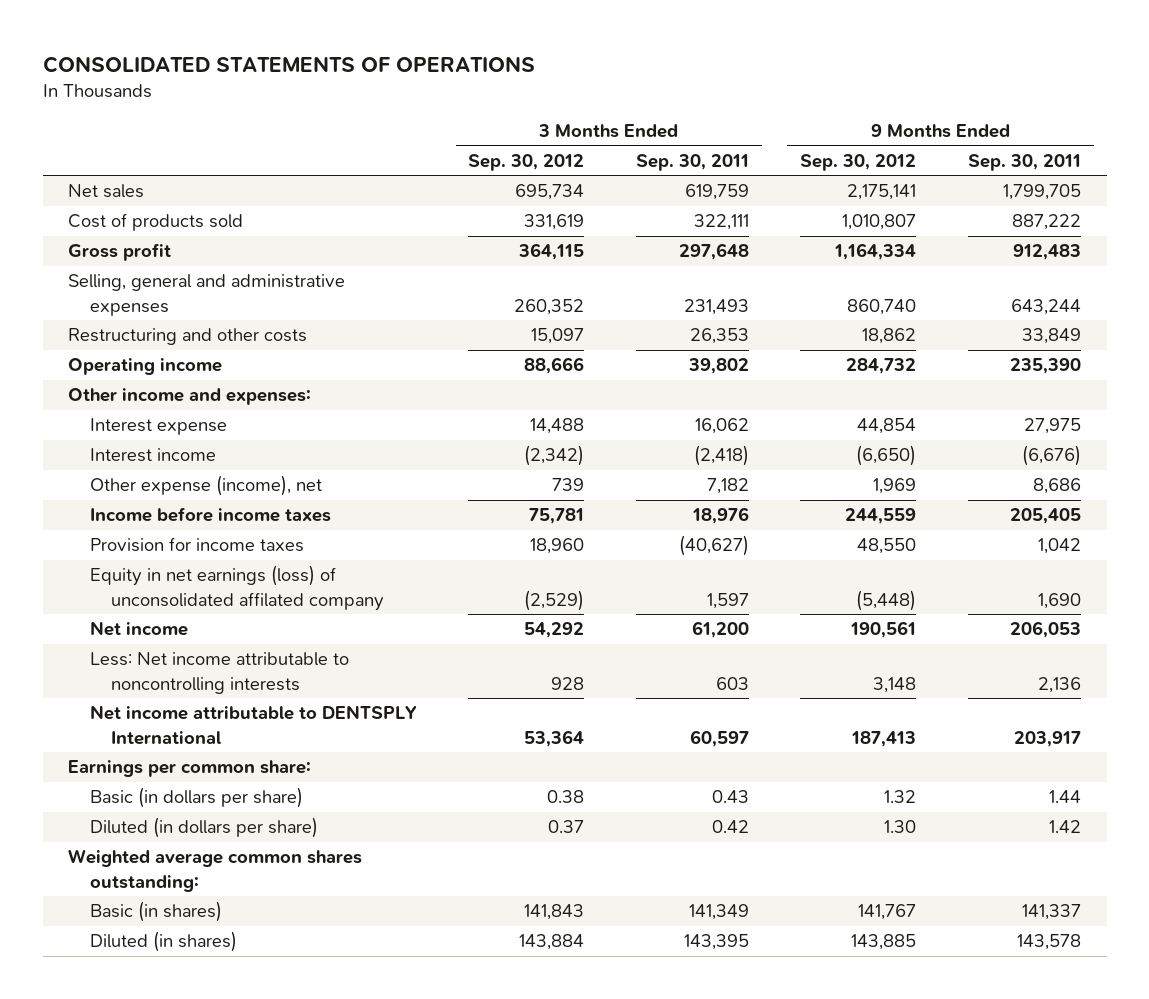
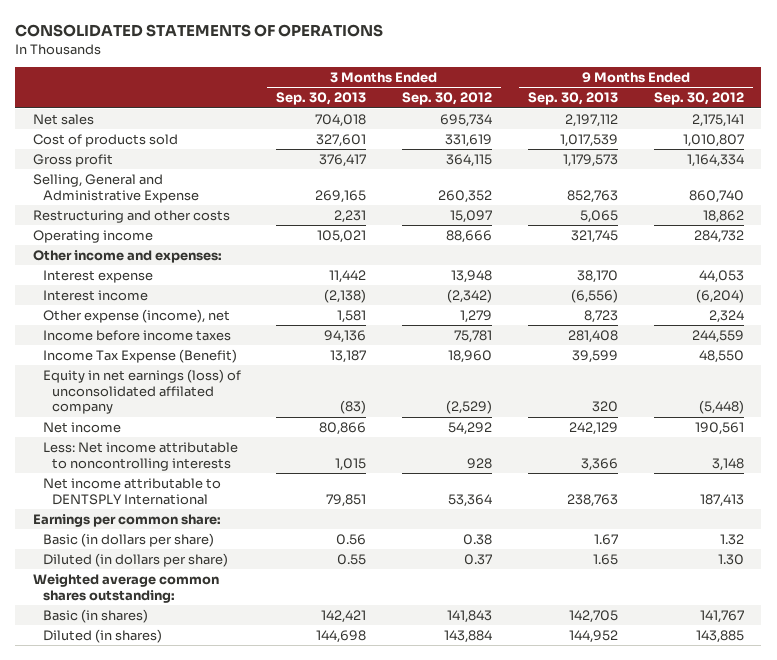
[635,153,749,171] Sep. 30, 2011 -> none
[967,153,1081,171] Sep. 30, 2011 -> none
none -> [276,92,367,106] Sep. 30, 2013
none -> [527,92,618,106] Sep. 30, 2013
[68,274,346,316] Selling, general and administrative expenses -> [33,174,199,203] Selling, General and Administrative Expense
[530,418,585,435] 14,488 -> [451,270,493,284] 13,948
[857,418,917,435] 44,854 -> [698,270,744,284] 44,053
[856,445,917,467] (6,650) -> [695,289,744,304] (6,204)
[552,478,585,492] 739 -> [460,310,493,324] 1,279
[873,478,917,495] 1,969 -> [708,310,744,324] 2,324
[89,537,304,553] Provision for income taxes -> [42,349,237,364] Income Tax Expense (Benefit)

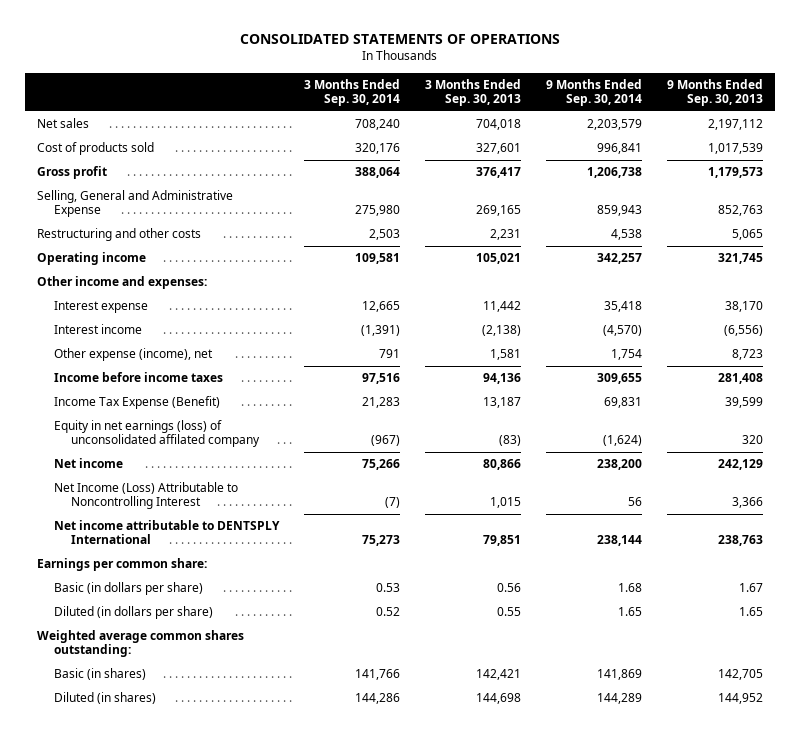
[402,92,493,106] Sep. 30, 2012 -> none
[653,92,744,106] Sep. 30, 2012 -> none
none -> [304,78,401,107] 3 Months Ended Sep. 30, 2014
none -> [545,78,642,107] 9 Months Ended Sep. 30, 2014
[42,442,238,471] Less: Net income attributable to noncontrolling interests -> [54,482,239,510] Net Income (Loss) Attributable to Noncontrolling Interest

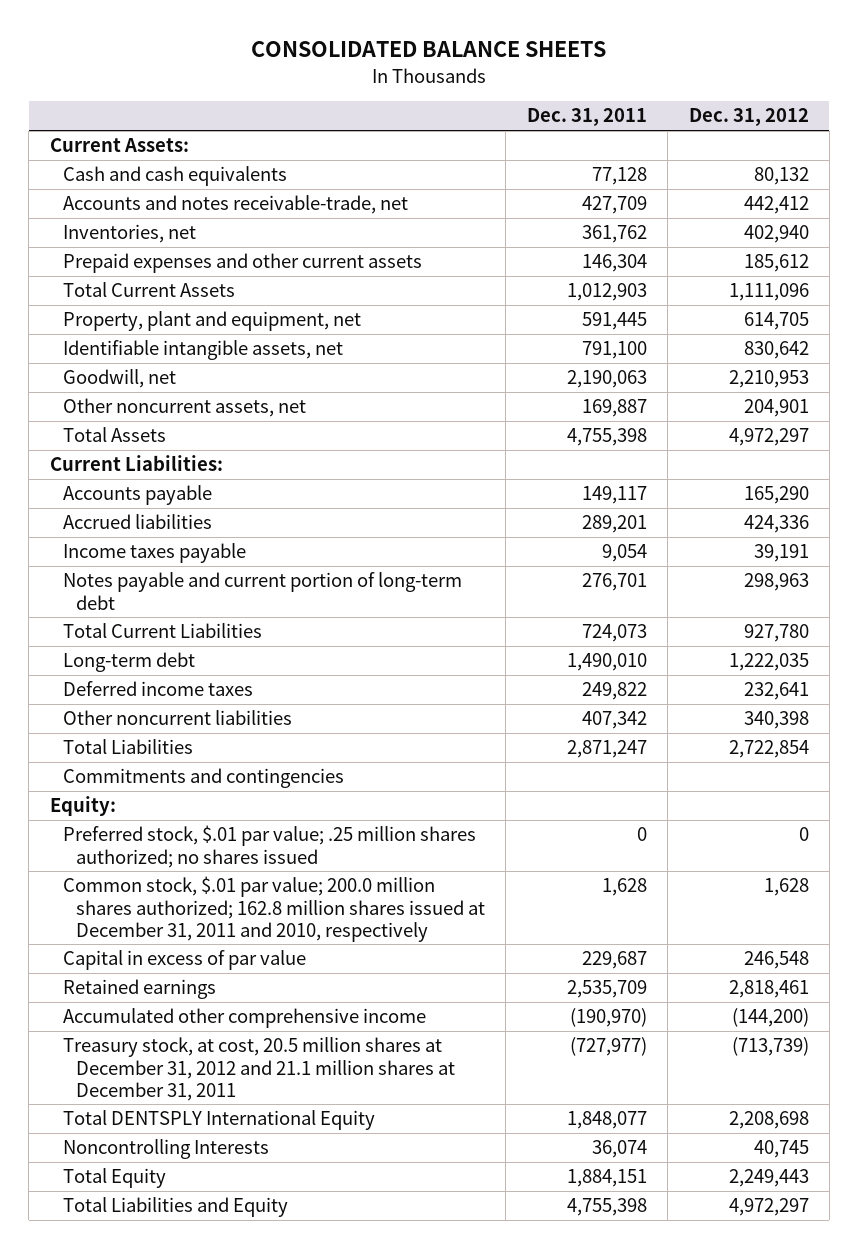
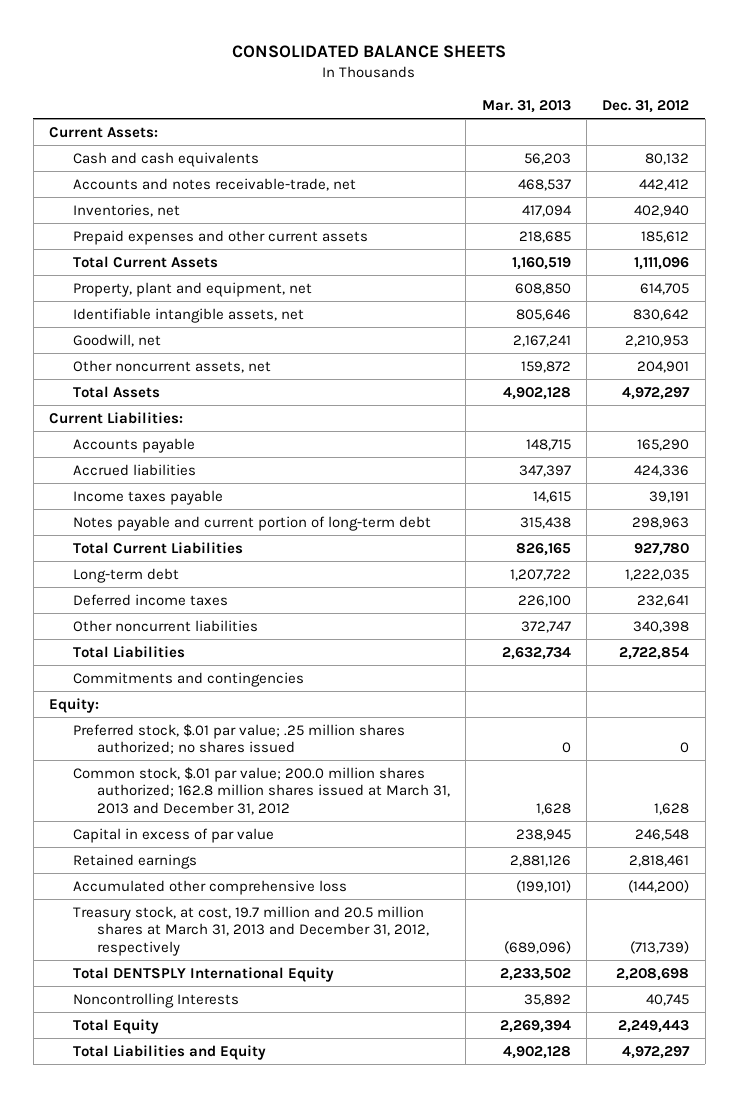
[526,108,647,127] Dec. 31, 2011 -> none
none -> [481,100,571,114] Mar. 31, 2013
[62,876,485,942] Common stock, $.01 par value; 200.0 million shares authorized; 162.8 million shares issued at December 31, 2011 and 2010, respectively -> [73,766,451,815] Common stock, $.01 par value; 200.0 million shares authorized; 162.8 million shares issued at March 31, 2013 and December 31, 2012
[62,1008,426,1029] Accumulated other comprehensive income -> [73,879,348,895] Accumulated other comprehensive loss
[62,1037,455,1101] Treasury stock, at cost, 20.5 million shares at December 31, 2012 and 21.1 million shares at December 31, 2011 -> [73,905,430,956] Treasury stock, at cost, 19.7 million and 20.5 million shares at March 31, 2013 and December 31, 2012, respectively

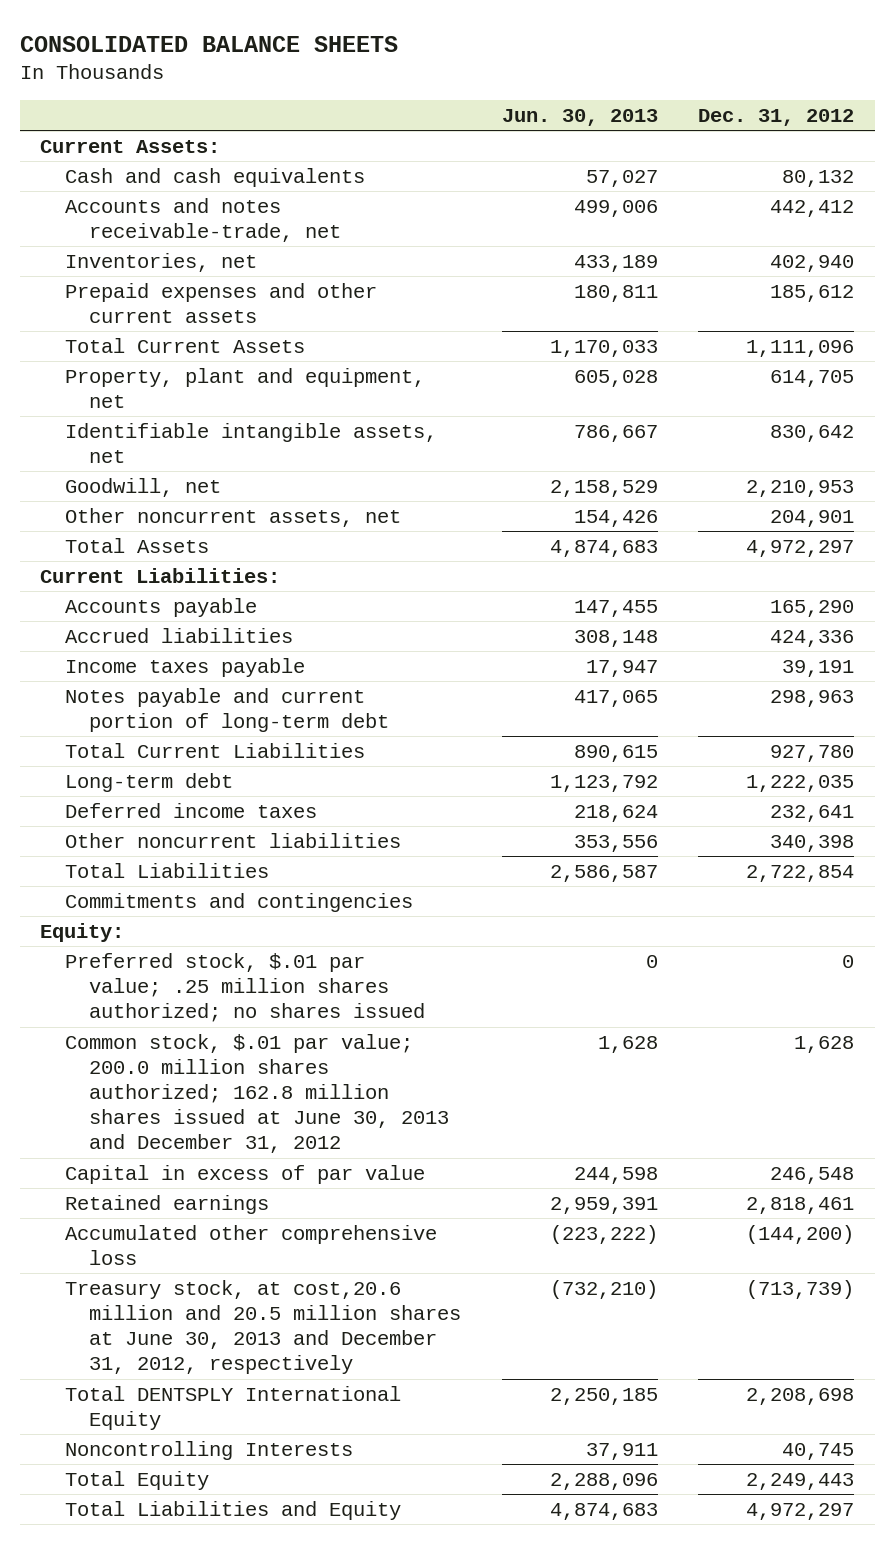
[481,100,571,114] Mar. 31, 2013 -> none
none -> [501,108,658,126] Jun. 30, 2013
[73,766,451,815] Common stock, $.01 par value; 200.0 million shares authorized; 162.8 million shares issued at March 31, 2013 and December 31, 2012 -> [64,1033,450,1154] Common stock, $.01 par value; 200.0 million shares authorized; 162.8 million shares issued at June 30, 2013 and December 31, 2012
[73,905,430,956] Treasury stock, at cost, 19.7 million and 20.5 million shares at March 31, 2013 and December 31, 2012, respectively -> [64,1279,462,1375] Treasury stock, at cost,20.6 million and 20.5 million shares at June 30, 2013 and December 31, 2012, respectively

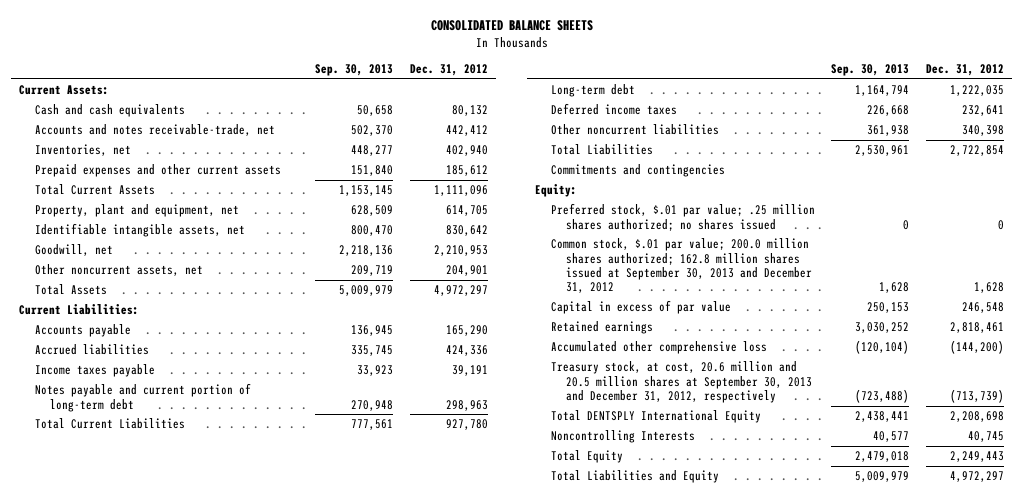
[501,108,658,126] Jun. 30, 2013 -> none
none -> [315,64,394,77] Sep. 30, 2013
[64,1033,450,1154] Common stock, $.01 par value; 200.0 million shares authorized; 162.8 million shares issued at June 30, 2013 and December 31, 2012 -> [550,238,813,294] Common stock, $.01 par value; 200.0 million shares authorized; 162.8 million shares issued at September 30, 2013 and December 31, 2012
[64,1279,462,1375] Treasury stock, at cost,20.6 million and 20.5 million shares at June 30, 2013 and December 31, 2012, respectively -> [550,361,813,404] Treasury stock, at cost, 20.6 million and 20.5 million shares at September 30, 2013 and December 31, 2012, respectively

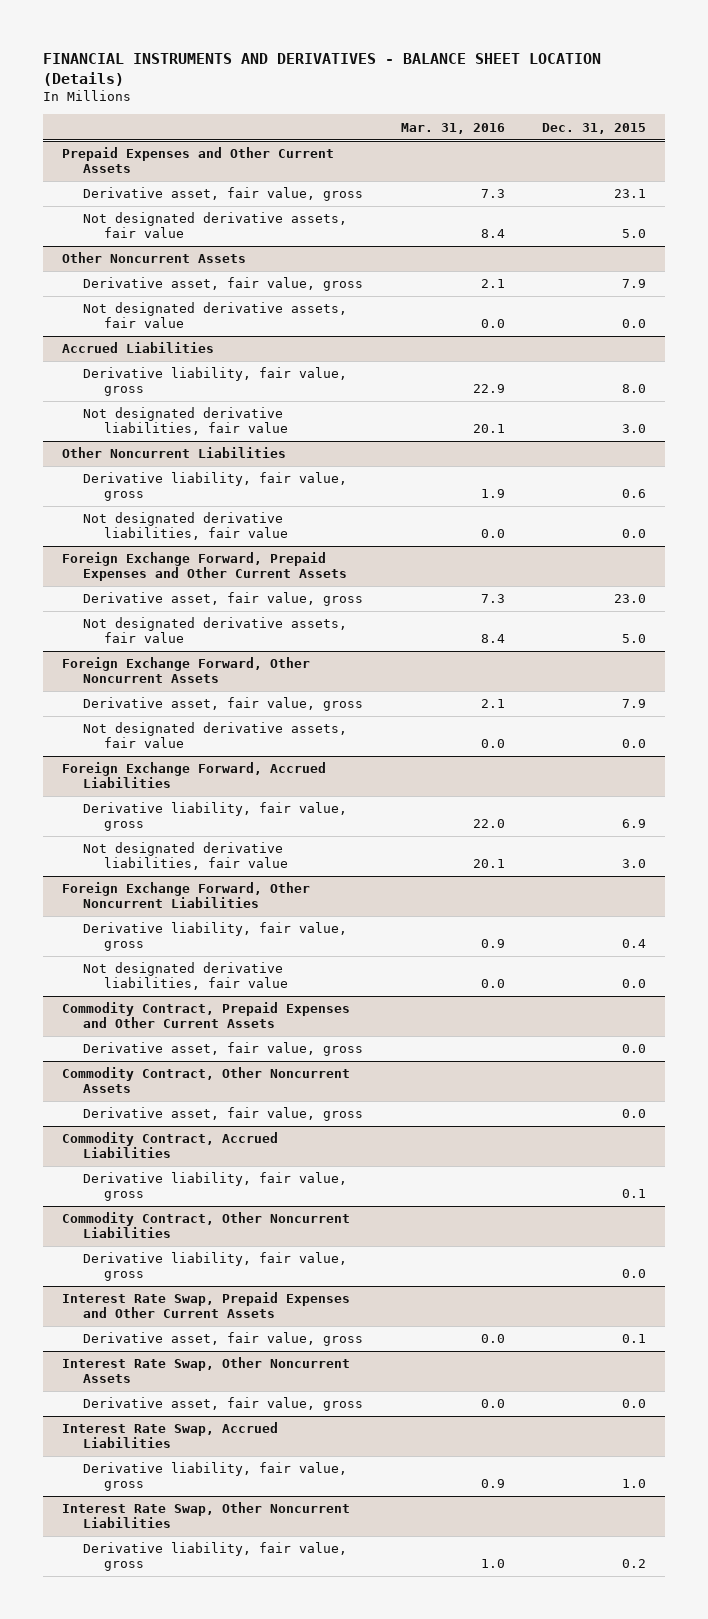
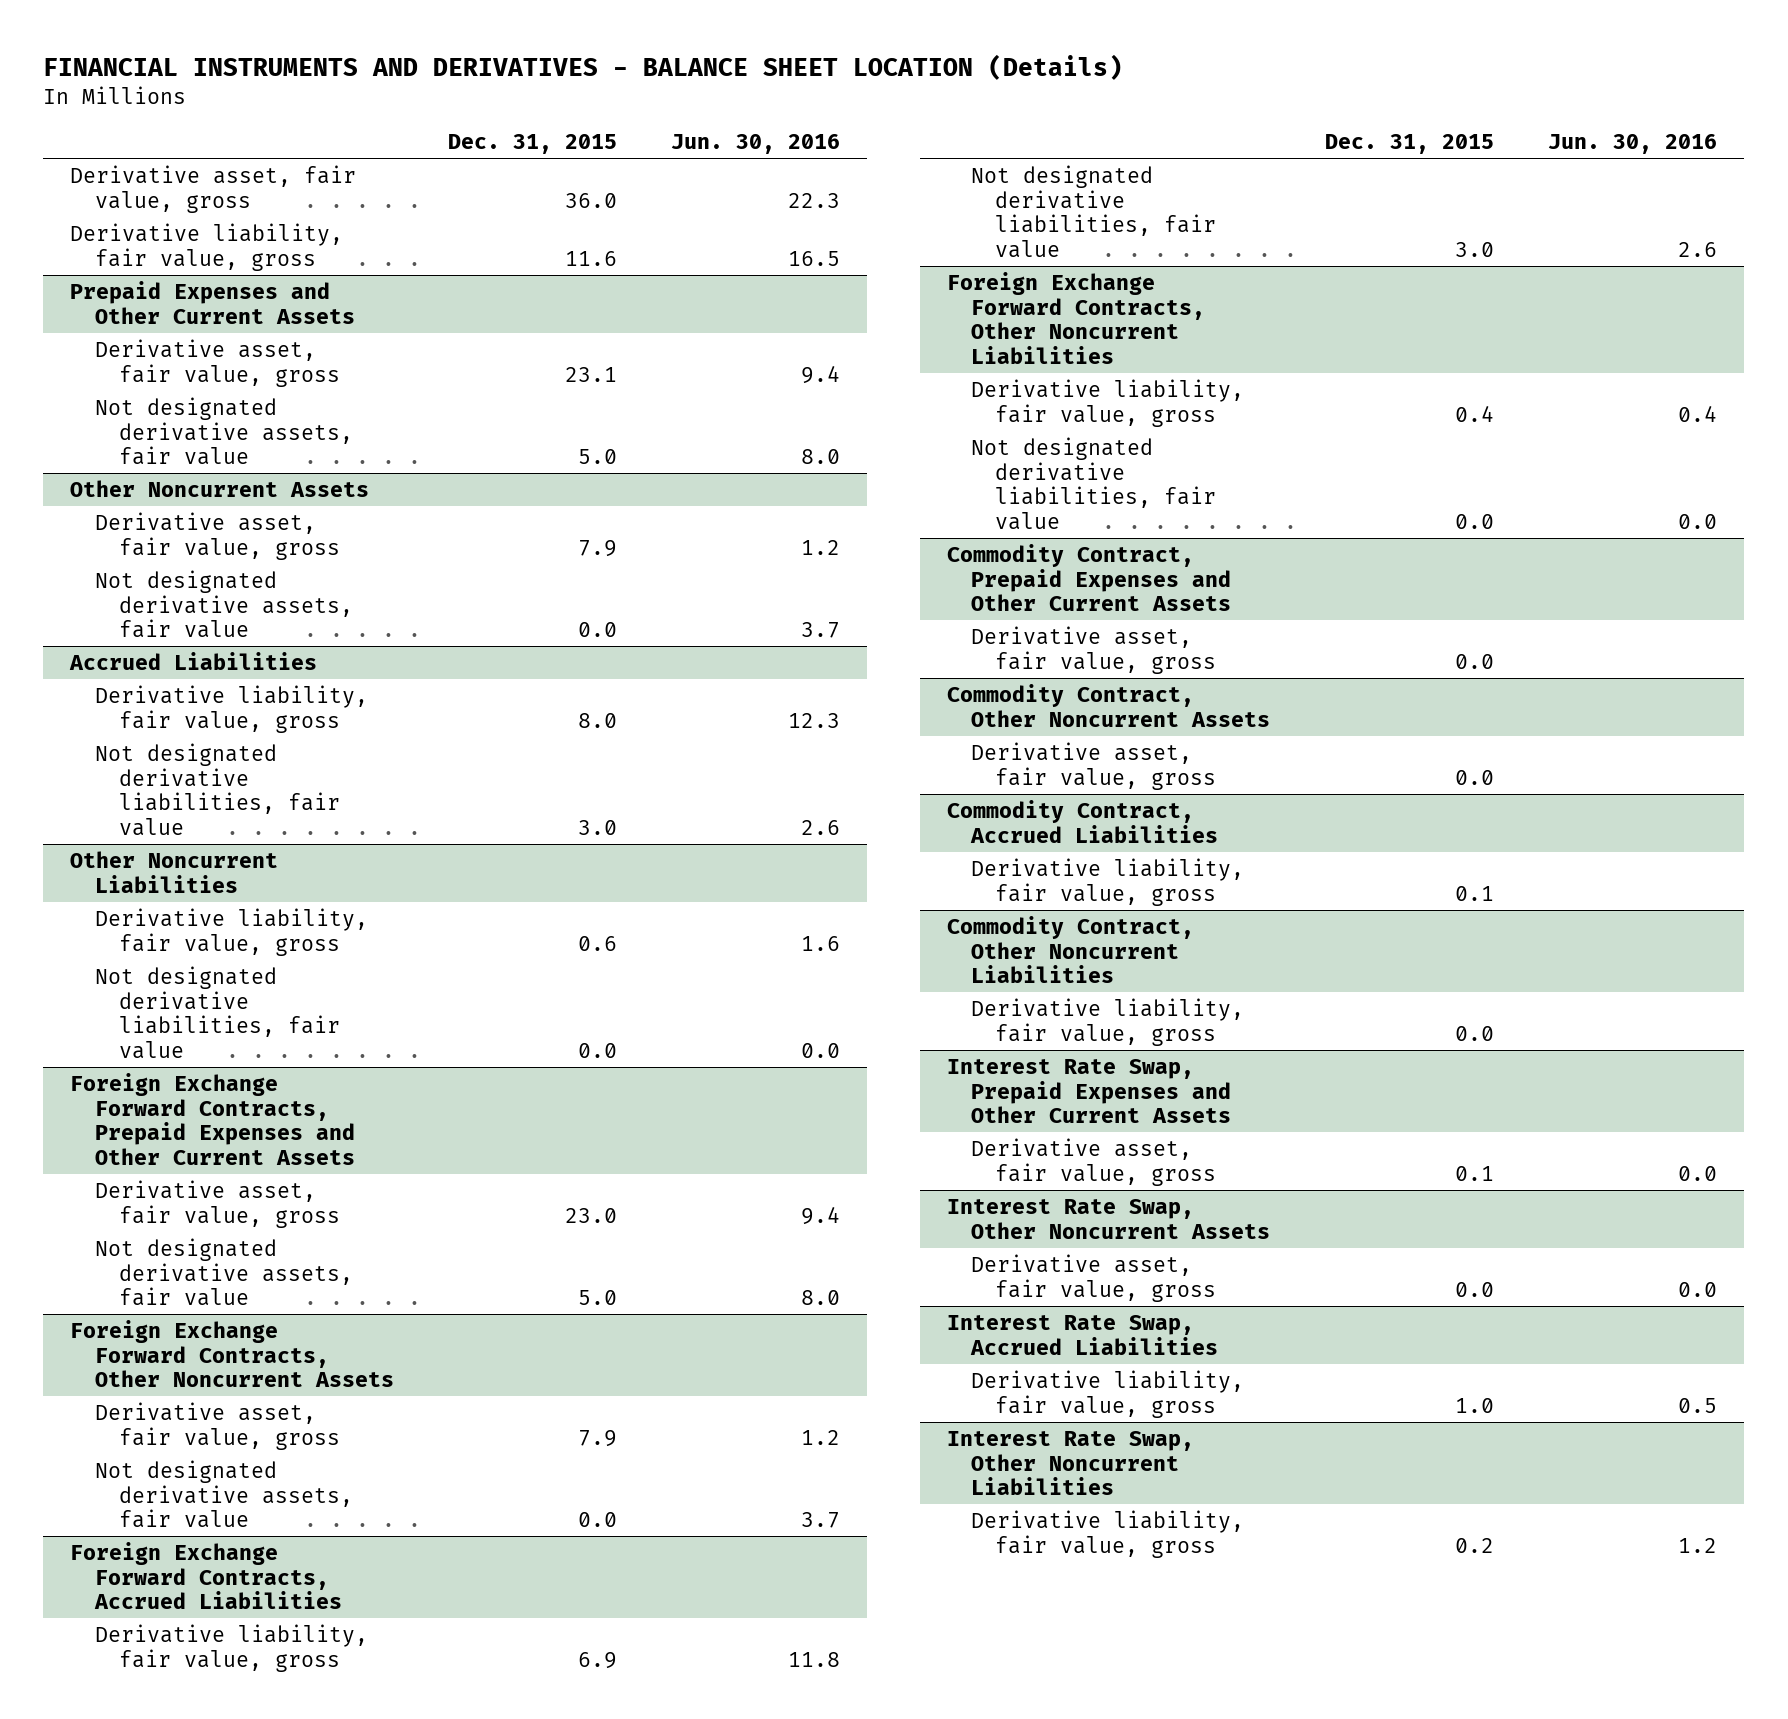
[400,122,505,134] Mar. 31, 2016 -> none
none -> [671,134,841,155] Jun. 30, 2016
none -> [70,164,357,213] Derivative asset, fair value, gross
none -> [70,222,344,271] Derivative liability, fair value, gross
[62,552,347,582] Foreign Exchange Forward, Prepaid Expenses and Other Current Assets -> [70,1072,355,1165] Foreign Exchange Forward Contracts, Prepaid Expenses and Other Current Assets
[62,657,311,684] Foreign Exchange Forward, Other Noncurrent Assets -> [70,1319,394,1388] Foreign Exchange Forward Contracts, Other Noncurrent Assets
[62,762,327,789] Foreign Exchange Forward, Accrued Liabilities -> [70,1541,342,1610] Foreign Exchange Forward Contracts, Accrued Liabilities
[62,882,311,909] Foreign Exchange Forward, Other Noncurrent Liabilities -> [947,271,1206,364] Foreign Exchange Forward Contracts, Other Noncurrent Liabilities

